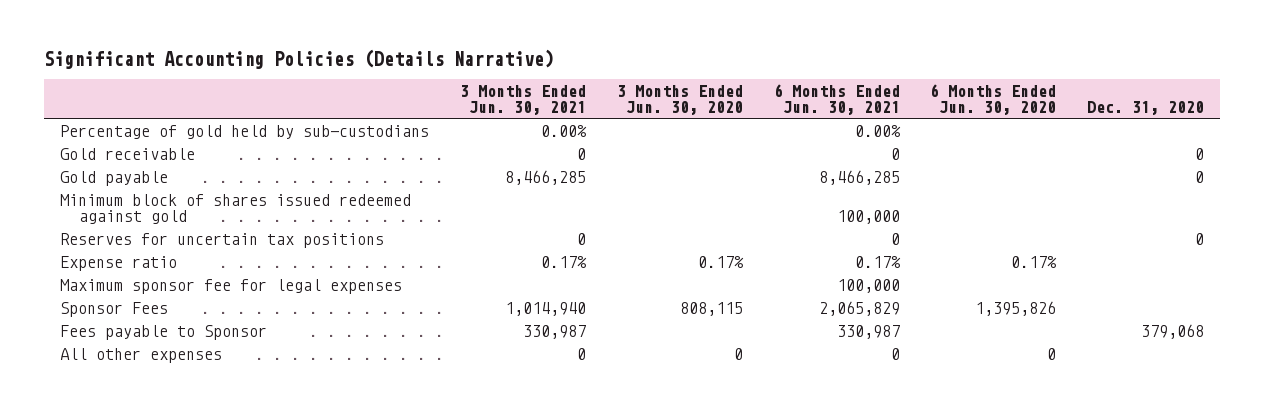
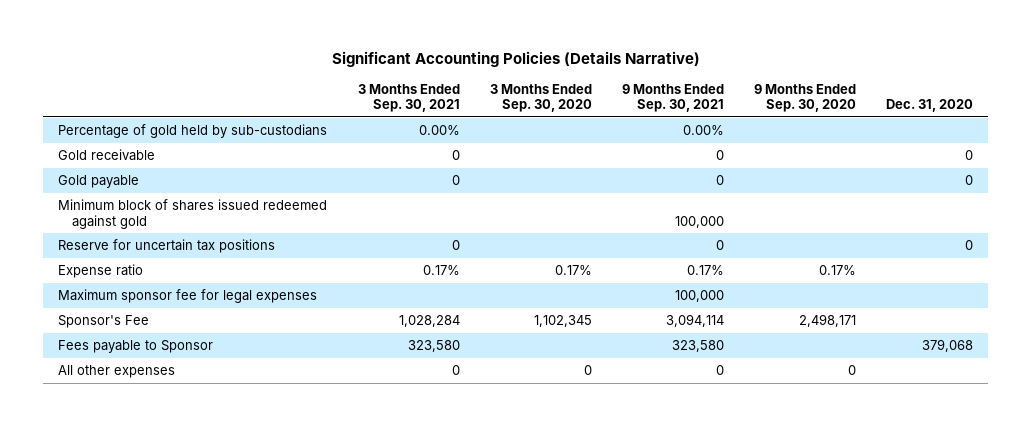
[459,84,586,115] 3 Months Ended Jun. 30, 2021 -> none
[616,84,743,115] 3 Months Ended Jun. 30, 2020 -> none
[773,83,900,115] 6 Months Ended Jun. 30, 2021 -> none
[930,83,1057,115] 6 Months Ended Jun. 30, 2020 -> none
none -> [357,83,460,113] 3 Months Ended Sep. 30, 2021
none -> [489,83,592,113] 3 Months Ended Sep. 30, 2020
none -> [621,83,724,113] 9 Months Ended Sep. 30, 2021
none -> [753,83,856,113] 9 Months Ended Sep. 30, 2020
[59,232,384,248] Reserves for uncertain tax positions -> [58,239,276,254] Reserve for uncertain tax positions
[59,301,168,317] Sponsor Fees -> [58,315,150,329] Sponsor's Fee

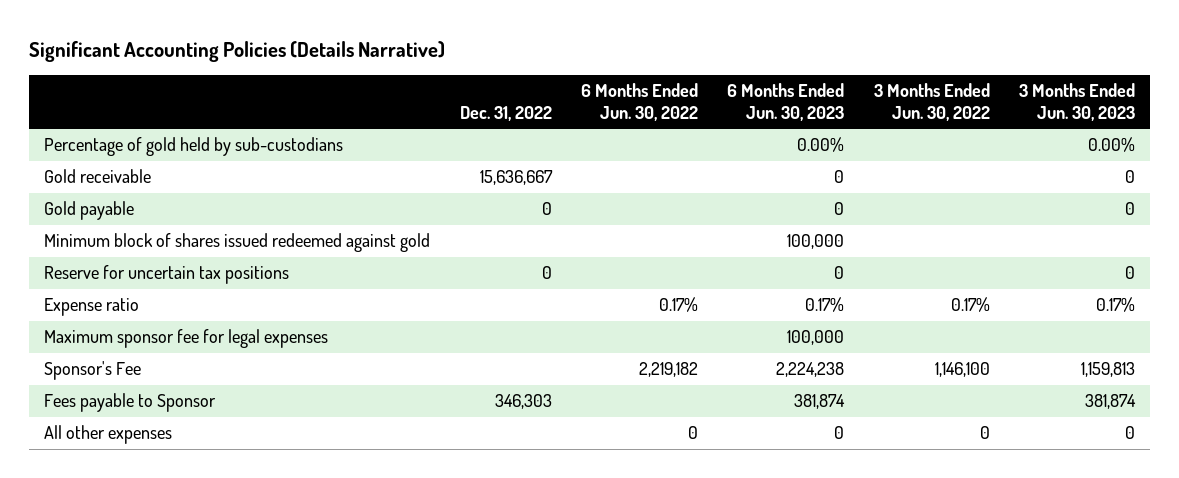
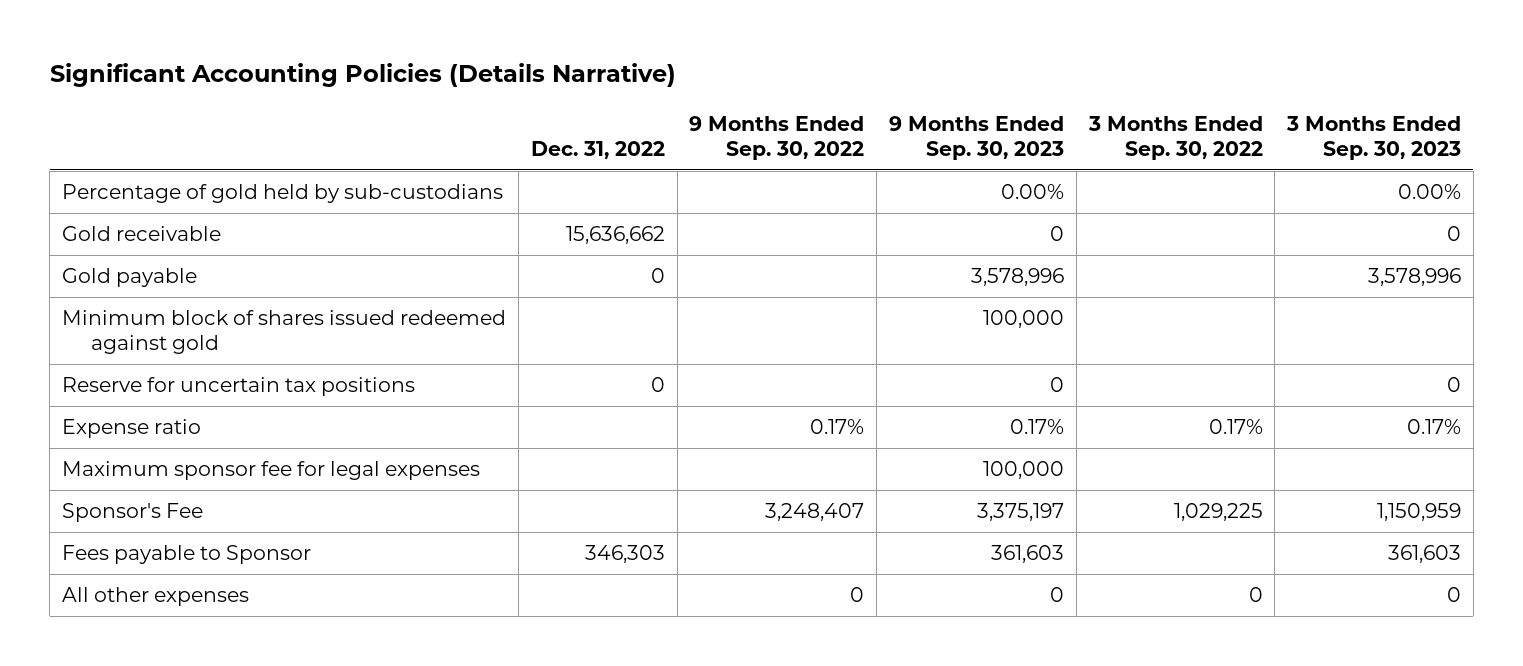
[580,83,698,122] 6 Months Ended Jun. 30, 2022 -> none
[727,83,845,122] 6 Months Ended Jun. 30, 2023 -> none
[873,83,990,122] 3 Months Ended Jun. 30, 2022 -> none
[1019,83,1136,122] 3 Months Ended Jun. 30, 2023 -> none
none -> [689,115,865,161] 9 Months Ended Sep. 30, 2022
none -> [888,115,1064,161] 9 Months Ended Sep. 30, 2023
none -> [1087,115,1263,161] 3 Months Ended Sep. 30, 2022
none -> [1286,115,1462,161] 3 Months Ended Sep. 30, 2023
[479,170,553,186] 15,636,667 -> [565,226,665,245] 15,636,662

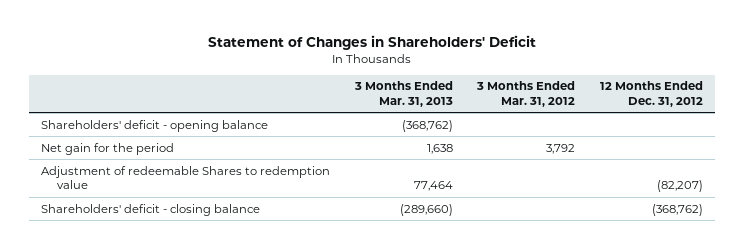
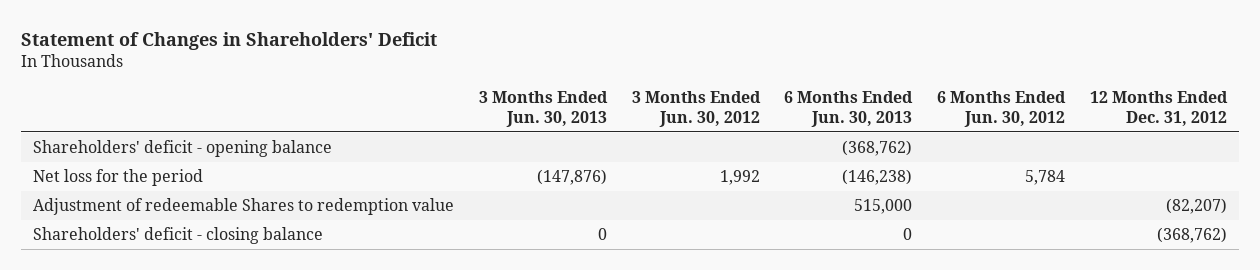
[353,81,453,107] 3 Months Ended Mar. 31, 2013 -> none
[476,81,576,107] 3 Months Ended Mar. 31, 2012 -> none
none -> [479,91,609,127] 3 Months Ended Jun. 30, 2013
none -> [631,91,761,127] 3 Months Ended Jun. 30, 2012
none -> [784,91,914,127] 6 Months Ended Jun. 30, 2013
none -> [936,91,1066,127] 6 Months Ended Jun. 30, 2012
[41,142,175,155] Net gain for the period -> [33,169,204,187] Net loss for the period

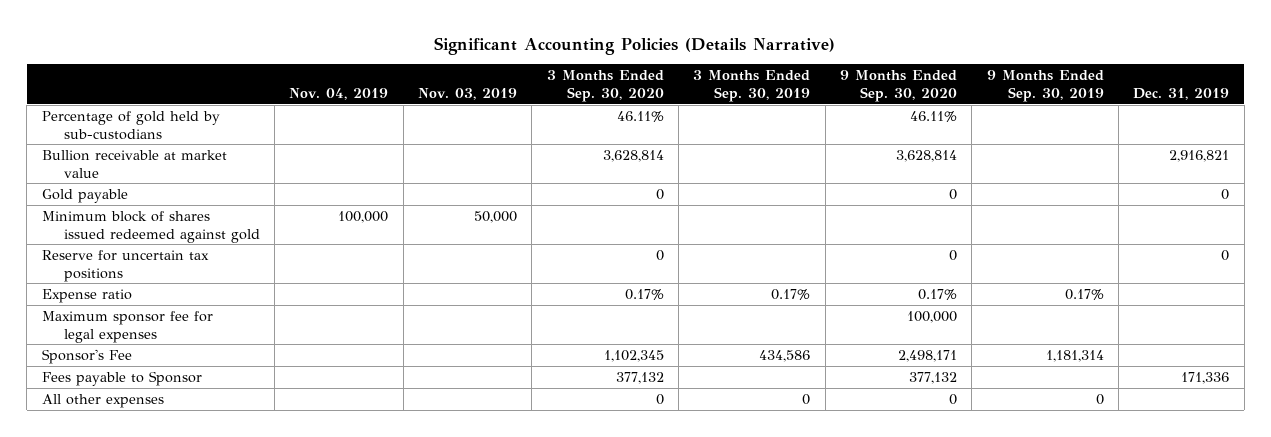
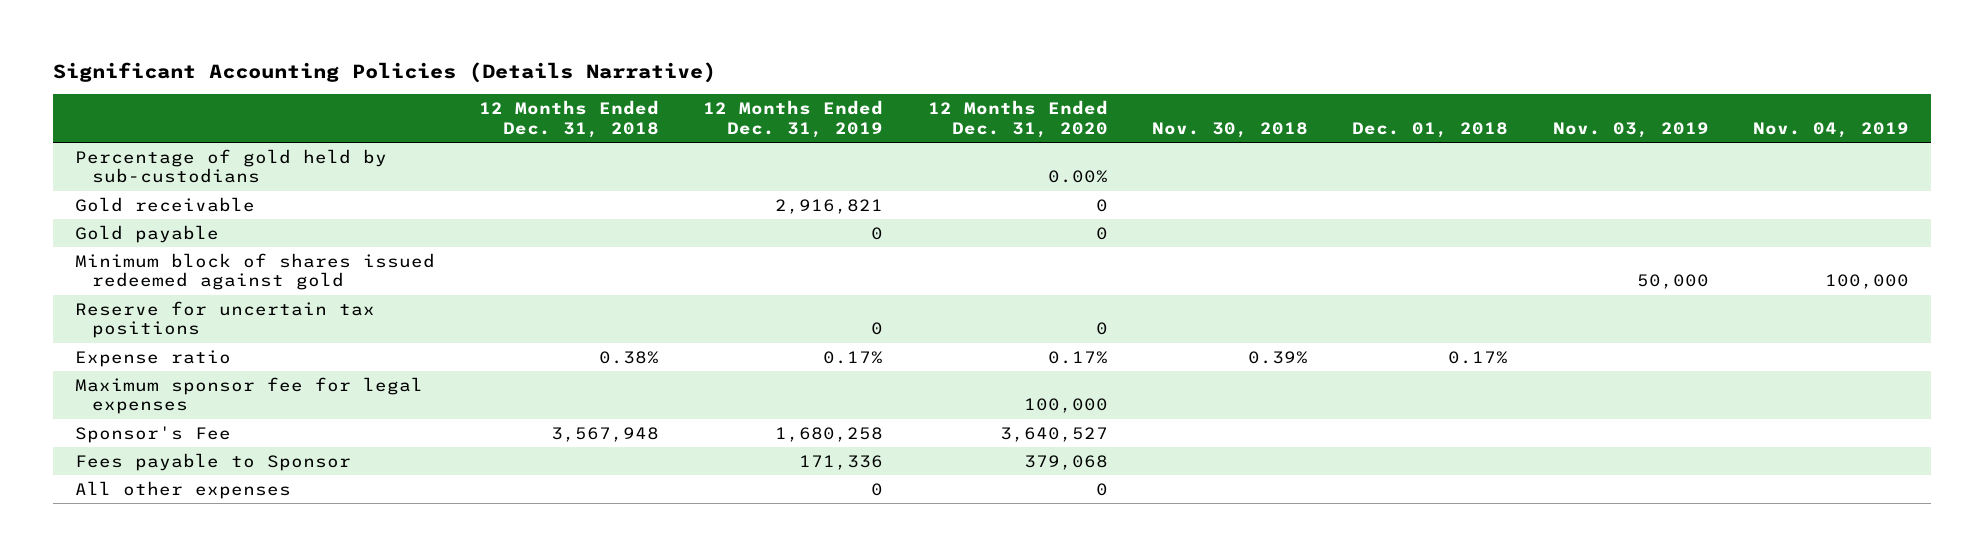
[546,70,664,102] 3 Months Ended Sep. 30, 2020 -> none
[693,70,811,102] 3 Months Ended Sep. 30, 2019 -> none
[839,70,957,102] 9 Months Ended Sep. 30, 2020 -> none
[986,70,1104,102] 9 Months Ended Sep. 30, 2019 -> none
[1133,87,1230,100] Dec. 31, 2019 -> none
none -> [479,100,660,138] 12 Months Ended Dec. 31, 2018
none -> [703,100,884,138] 12 Months Ended Dec. 31, 2019
none -> [927,100,1108,138] 12 Months Ended Dec. 31, 2020
none -> [1152,121,1309,138] Nov. 30, 2018
none -> [1352,121,1509,138] Dec. 01, 2018
[41,149,227,178] Bullion receivable at market value -> [74,196,255,212] Gold receivable

